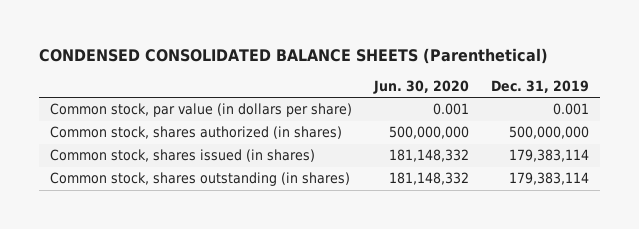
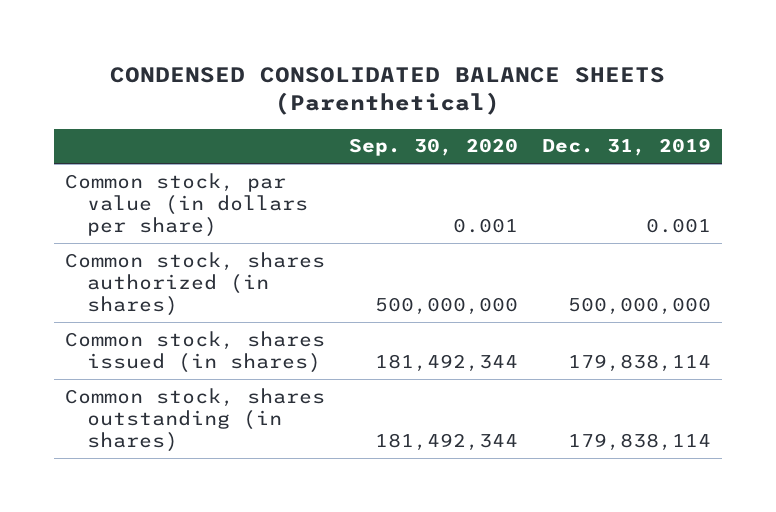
[373,79,470,94] Jun. 30, 2020 -> none
none -> [348,138,518,157] Sep. 30, 2020
[509,149,590,163] 179,383,114 -> [567,353,711,372] 179,838,114
[509,172,590,186] 179,383,114 -> [567,433,711,452] 179,838,114

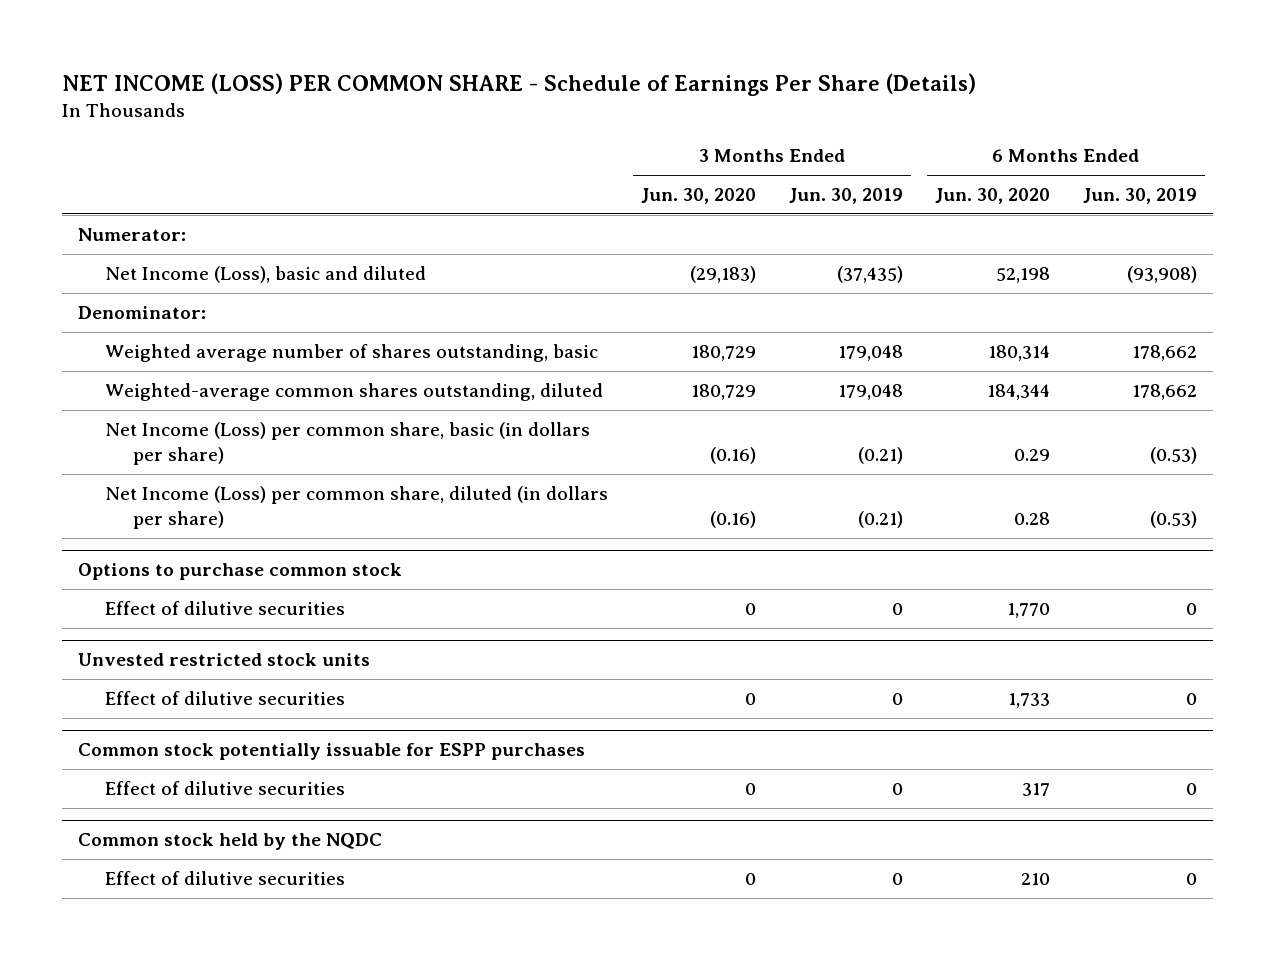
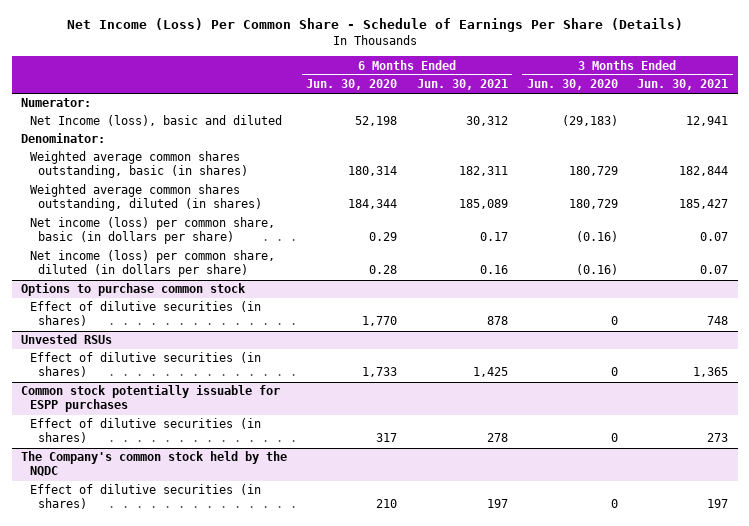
[61,73,976,97] NET INCOME (LOSS) PER COMMON SHARE - Schedule of Earnings Per Share (Details) -> [66,18,683,33] Net Income (Loss) Per Common Share - Schedule of Earnings Per Share (Details)
[788,188,903,205] Jun. 30, 2019 -> none
[1082,188,1197,205] Jun. 30, 2019 -> none
none -> [416,78,508,90] Jun. 30, 2021
none -> [636,78,728,90] Jun. 30, 2021
[105,265,427,283] Net Income (Loss), basic and diluted -> [29,115,282,127] Net Income (loss), basic and diluted
[105,343,599,362] Weighted average number of shares outstanding, basic -> [29,151,249,179] Weighted average common shares outstanding, basic (in shares)
[105,382,604,401] Weighted-average common shares outstanding, diluted -> [29,184,263,212] Weighted average common shares outstanding, diluted (in shares)
[105,421,591,465] Net Income (Loss) per common share, basic (in dollars per share) -> [29,217,275,245] Net income (loss) per common share, basic (in dollars per share)
[105,485,609,529] Net Income (Loss) per common share, diluted (in dollars per share) -> [29,250,275,278] Net income (loss) per common share, diluted (in dollars per share)
[105,600,346,615] Effect of dilutive securities -> [29,301,261,327] Effect of dilutive securities (in shares)
[77,653,370,667] Unvested restricted stock units -> [21,334,113,345] Unvested RSUs
[105,690,346,705] Effect of dilutive securities -> [29,352,261,378] Effect of dilutive securities (in shares)
[105,780,346,795] Effect of dilutive securities -> [29,418,261,444] Effect of dilutive securities (in shares)
[77,833,382,851] Common stock held by the NQDC -> [21,451,288,477] The Company's common stock held by the NQDC
[105,870,346,885] Effect of dilutive securities -> [29,484,261,510] Effect of dilutive securities (in shares)

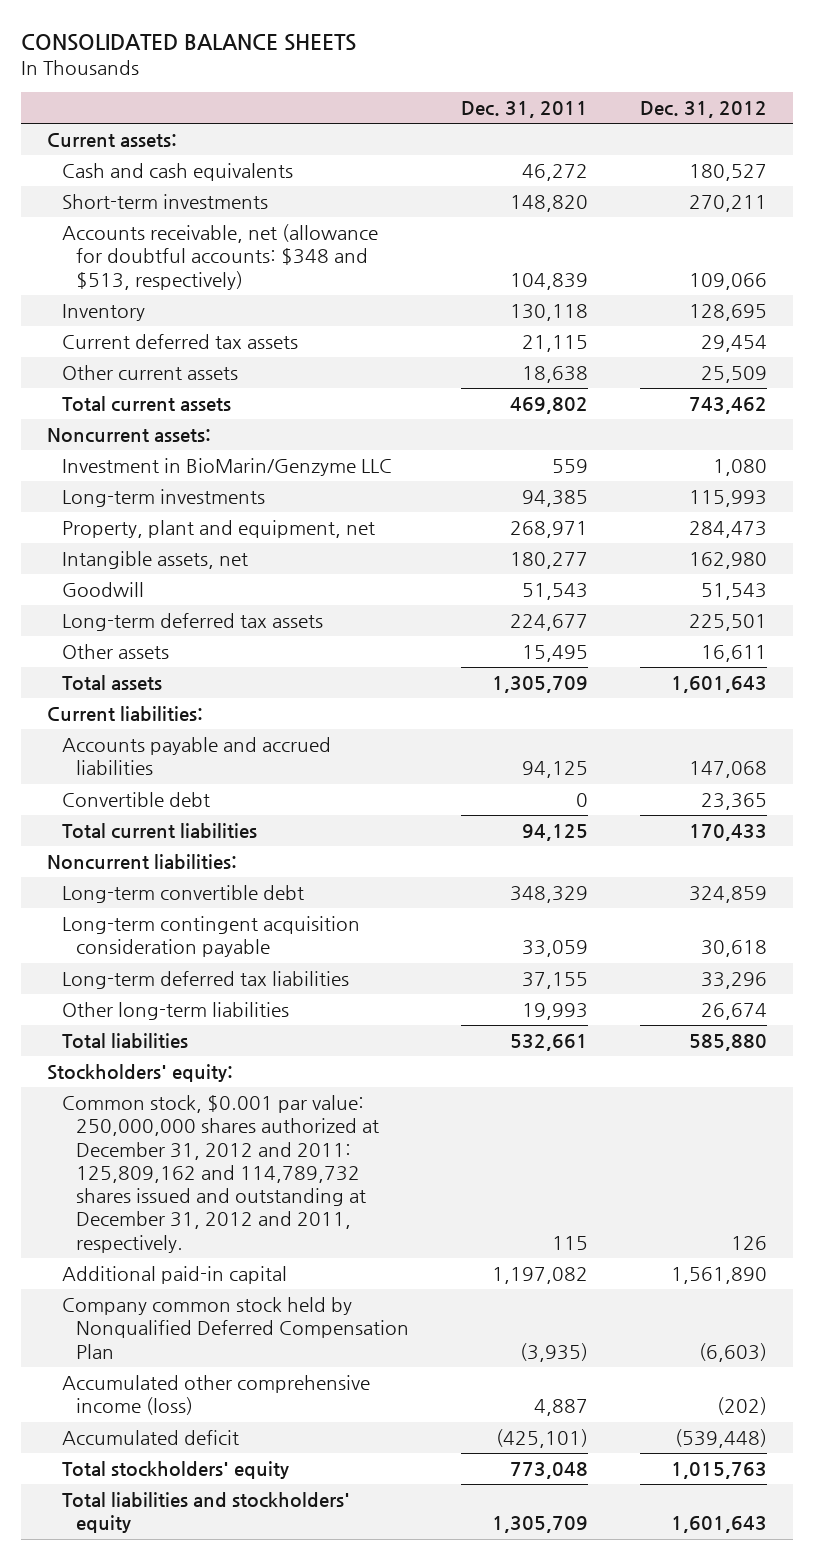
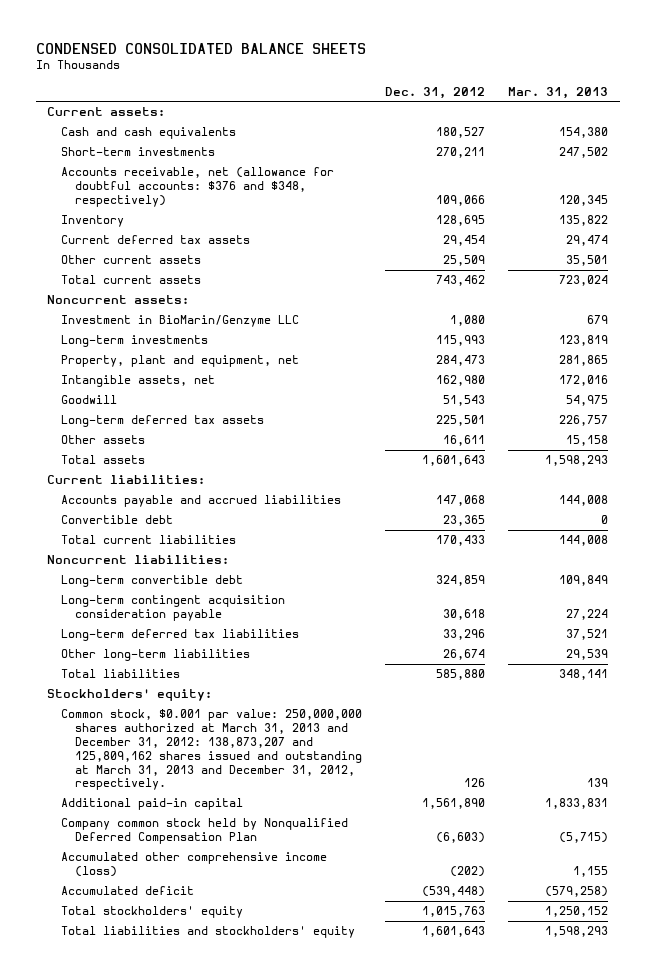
[20,34,356,52] CONSOLIDATED BALANCE SHEETS -> [35,42,366,54] CONDENSED CONSOLIDATED BALANCE SHEETS
[461,101,589,119] Dec. 31, 2011 -> none
none -> [508,86,609,99] Mar. 31, 2013
[61,224,378,290] Accounts receivable, net (allowance for doubtful accounts: $348 and $513, respectively) -> [60,167,334,208] Accounts receivable, net (allowance for doubtful accounts: $376 and $348, respectively)
[61,1095,380,1253] Common stock, $0.001 par value: 250,000,000 shares authorized at December 31, 2012 and 2011: 125,809,162 and 114,789,732 shares issued and outstanding at December 31, 2012 and 2011, respectively. -> [60,709,362,791] Common stock, $0.001 par value: 250,000,000 shares authorized at March 31, 2013 and December 31, 2012: 138,873,207 and 125,809,162 shares issued and outstanding at March 31, 2013 and December 31, 2012, respectively.

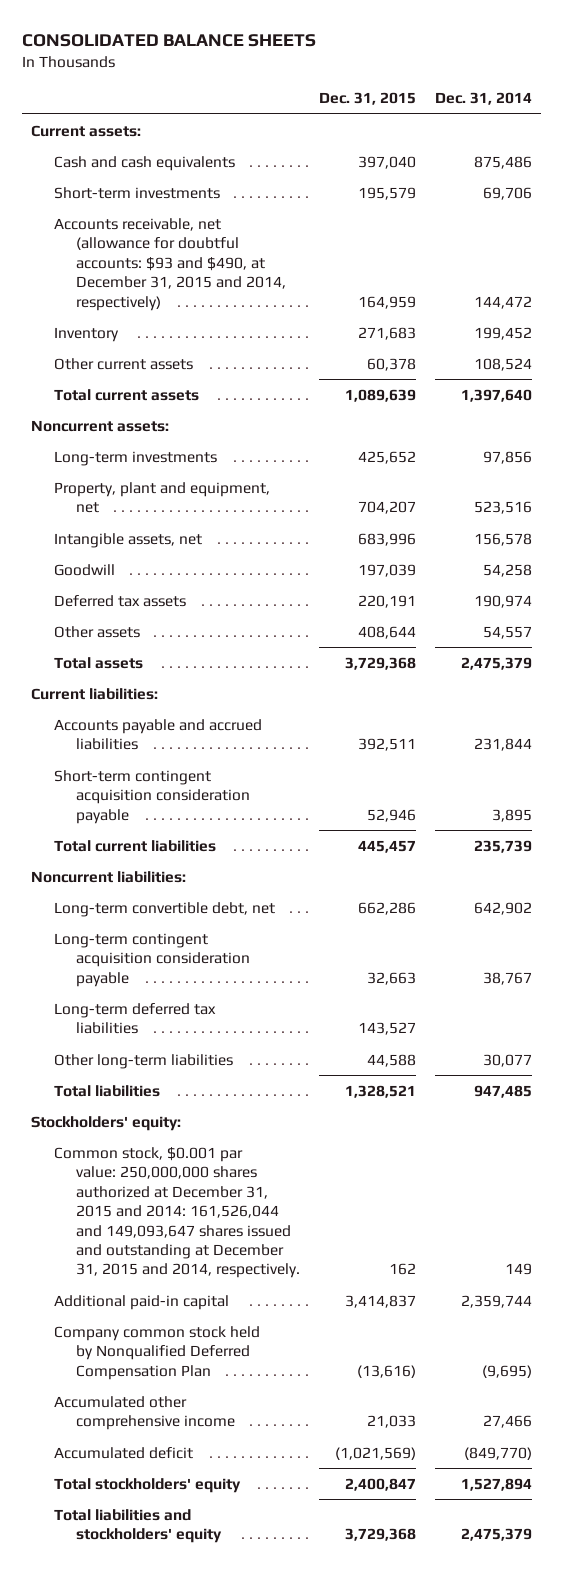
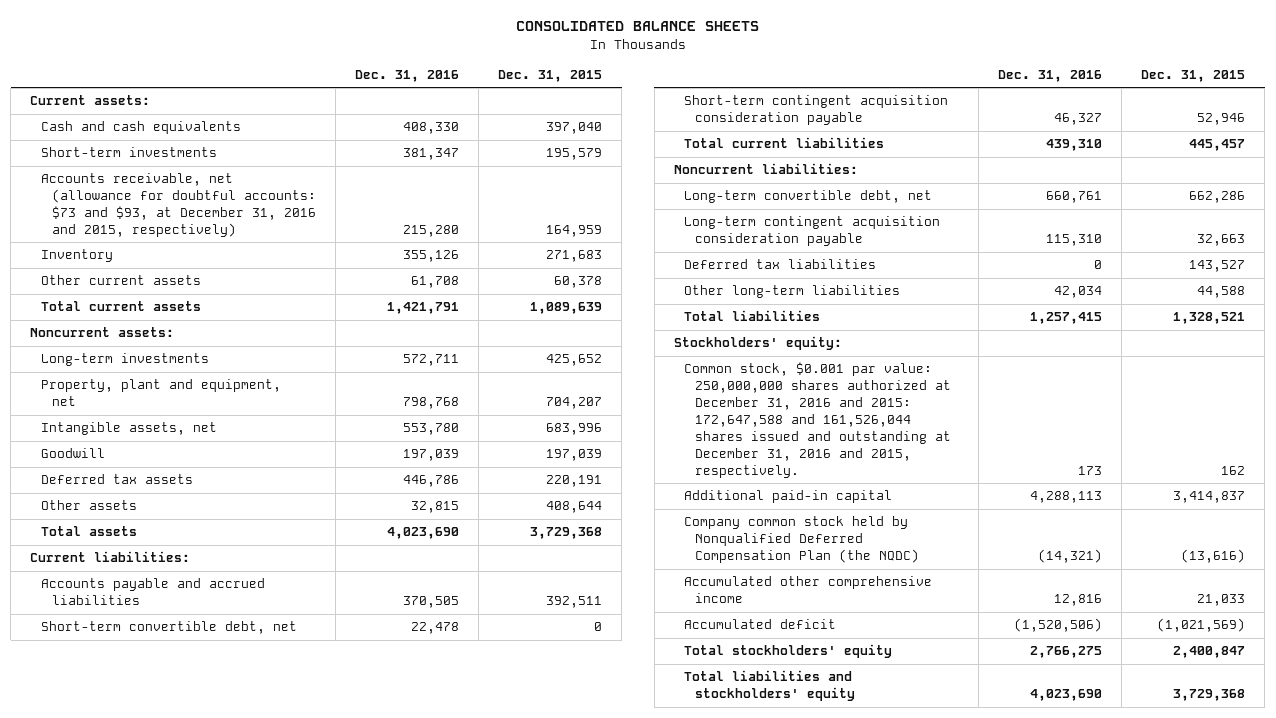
[434,92,532,106] Dec. 31, 2014 -> none
none -> [354,70,459,83] Dec. 31, 2016
[53,217,287,311] Accounts receivable, net (allowance for doubtful accounts: $93 and $490, at December 31, 2015 and 2014, respectively) -> [41,173,316,238] Accounts receivable, net (allowance for doubtful accounts: $73 and $93, at December 31, 2016 and 2015, respectively)
none -> [41,621,298,635] Short-term convertible debt, net
[53,1002,216,1035] Long-term deferred tax liabilities -> [684,259,877,270] Deferred tax liabilities
[53,1146,301,1279] Common stock, $0.001 par value: 250,000,000 shares authorized at December 31, 2015 and 2014: 161,526,044 and 149,093,647 shares issued and outstanding at December 31, 2015 and 2014, respectively. -> [684,362,952,478] Common stock, $0.001 par value: 250,000,000 shares authorized at December 31, 2016 and 2015: 172,647,588 and 161,526,044 shares issued and outstanding at December 31, 2016 and 2015, respectively.
[53,1325,260,1380] Company common stock held by Nonqualified Deferred Compensation Plan -> [684,516,920,564] Company common stock held by Nonqualified Deferred Compensation Plan (the NQDC)

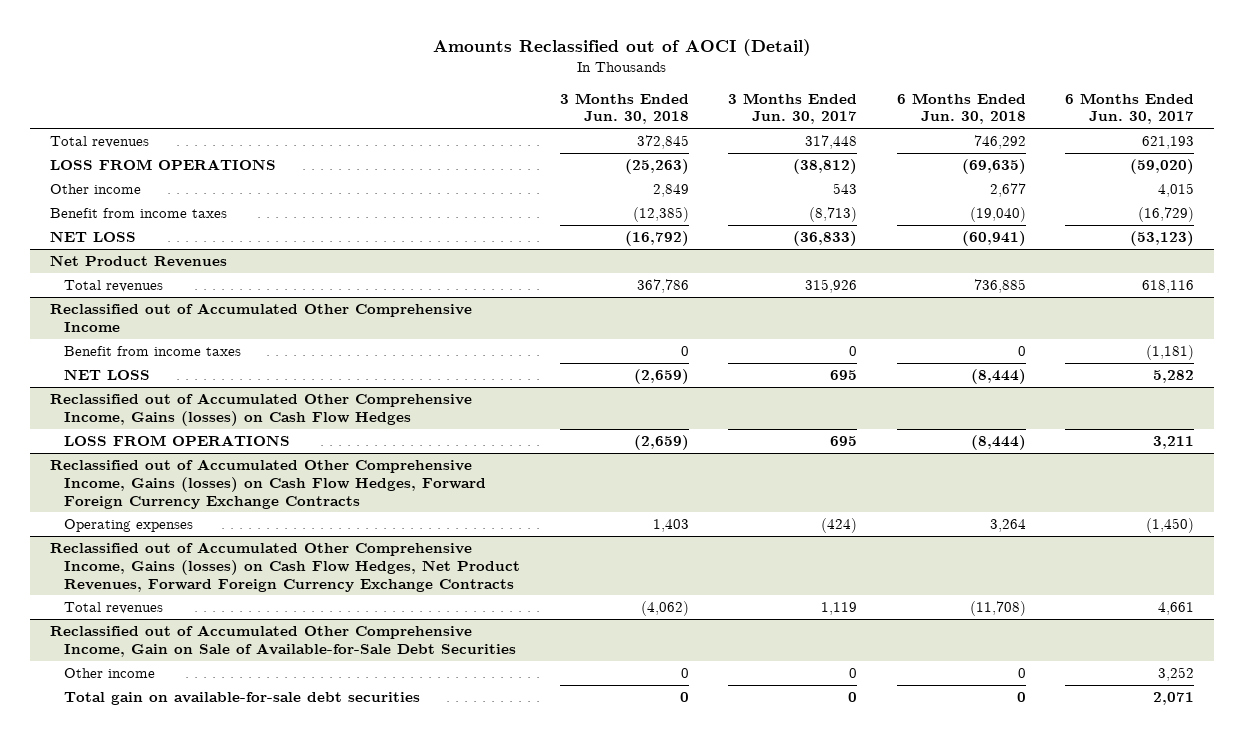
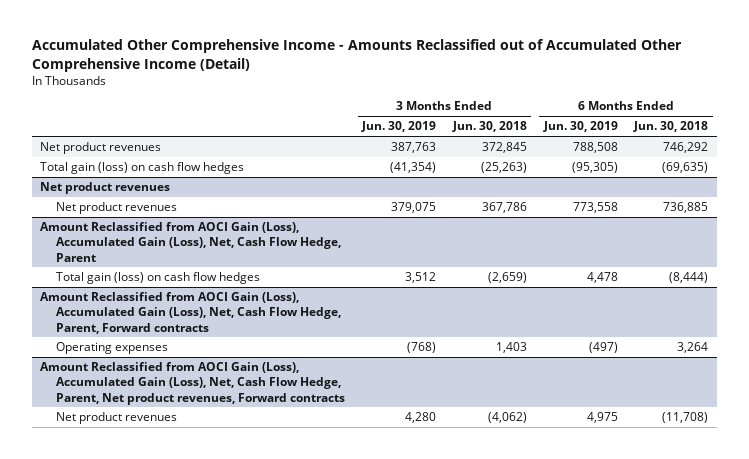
[432,39,811,57] Amounts Reclassified out of AOCI (Detail) -> [32,39,683,72] Accumulated Other Comprehensive Income - Amounts Reclassified out of Accumulated Other Comprehensive Income (Detail)
[728,92,858,125] 3 Months Ended Jun. 30, 2017 -> none
[1065,92,1195,125] 6 Months Ended Jun. 30, 2017 -> none
none -> [360,121,436,133] Jun. 30, 2019
none -> [542,121,618,133] Jun. 30, 2019
[49,183,141,194] Other income -> none
[49,207,227,218] Benefit from income taxes -> none
[49,230,136,242] NET LOSS -> none
[49,302,472,332] Reclassified out of Accumulated Other Comprehensive Income -> none
[64,345,242,356] Benefit from income taxes -> none
[64,368,151,380] NET LOSS -> none
[49,392,472,426] Reclassified out of Accumulated Other Comprehensive Income, Gains (losses) on Cash Flow Hedges -> none
[49,458,487,509] Reclassified out of Accumulated Other Comprehensive Income, Gains (losses) on Cash Flow Hedges, Forward Foreign Currency Exchange Contracts -> none
[49,135,149,148] Total revenues -> [40,142,162,155] Net product revenues
[49,158,276,170] LOSS FROM OPERATIONS -> [40,162,245,175] Total gain (loss) on cash flow hedges
[49,254,227,267] Net Product Revenues -> [40,182,171,195] Net product revenues
[64,279,164,292] Total revenues -> [56,202,178,215] Net product revenues
none -> [40,222,342,262] Amount Reclassified from AOCI Gain (Loss), Accumulated Gain (Loss), Net, Cash Flow Hedge, Parent
[64,434,291,446] LOSS FROM OPERATIONS -> [56,272,261,285] Total gain (loss) on cash flow hedges
none -> [40,292,342,334] Amount Reclassified from AOCI Gain (Loss), Accumulated Gain (Loss), Net, Cash Flow Hedge, Parent, Forward contracts
[49,541,521,592] Reclassified out of Accumulated Other Comprehensive Income, Gains (losses) on Cash Flow Hedges, Net Product Revenues, Forward Foreign Currency Exchange Contracts -> none
[49,624,517,657] Reclassified out of Accumulated Other Comprehensive Income, Gain on Sale of Available-for-Sale Debt Securities -> none
[64,667,156,678] Other income -> none
[64,691,421,705] Total gain on available-for-sale debt securities -> none
none -> [40,362,346,405] Amount Reclassified from AOCI Gain (Loss), Accumulated Gain (Loss), Net, Cash Flow Hedge, Parent, Net product revenues, Forward contracts
[64,601,164,614] Total revenues -> [56,412,178,425] Net product revenues

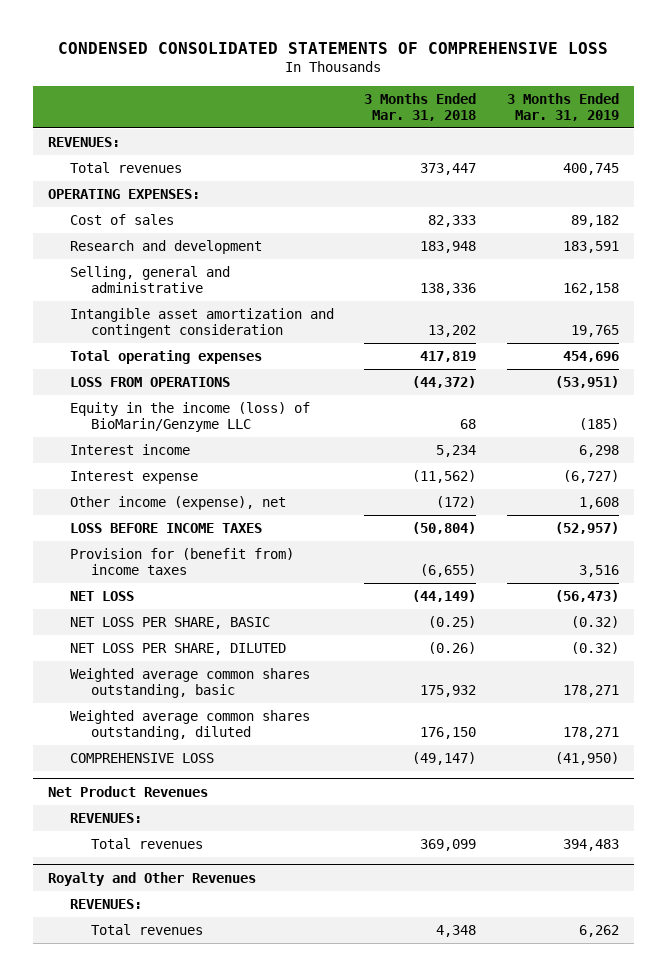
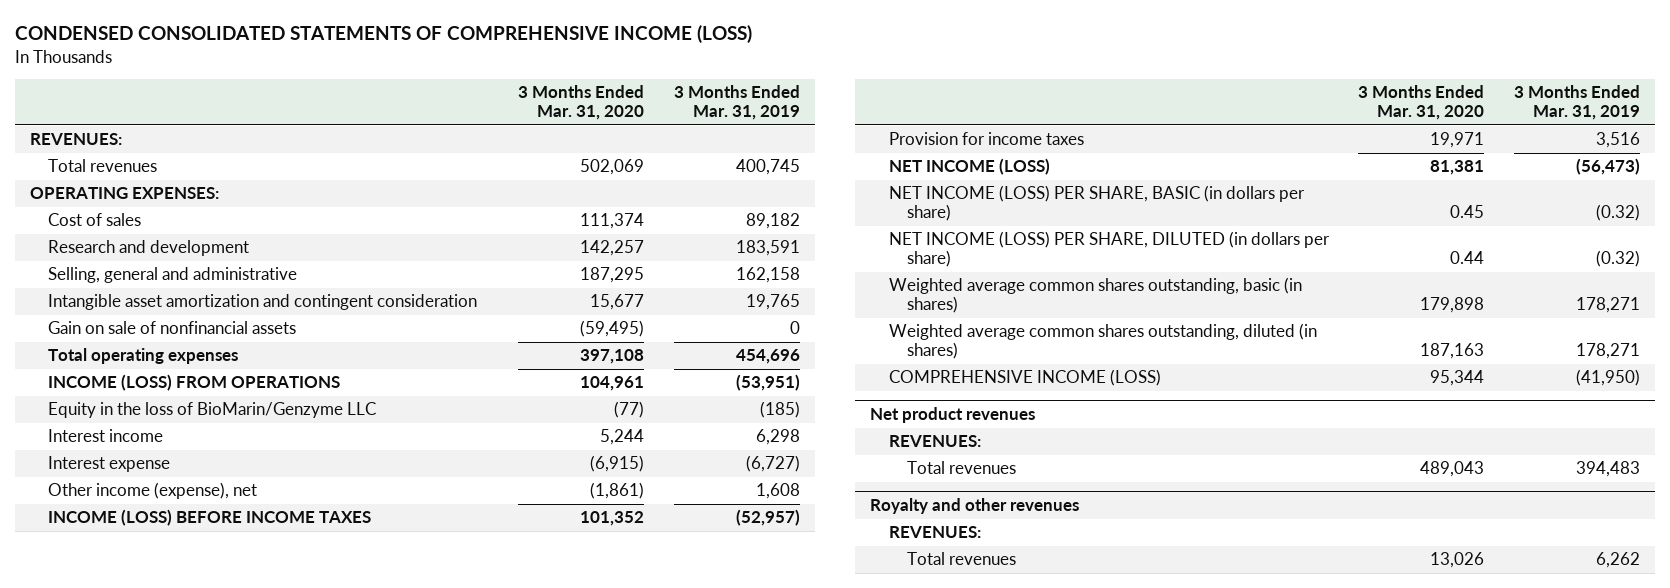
[58,41,609,54] CONDENSED CONSOLIDATED STATEMENTS OF COMPREHENSIVE LOSS -> [15,25,753,44] CONDENSED CONSOLIDATED STATEMENTS OF COMPREHENSIVE INCOME (LOSS)
[364,92,477,121] 3 Months Ended Mar. 31, 2018 -> none
none -> [518,85,645,121] 3 Months Ended Mar. 31, 2020
none -> [48,321,297,335] Gain on sale of nonfinancial assets
[69,377,230,388] LOSS FROM OPERATIONS -> [48,374,341,392] INCOME (LOSS) FROM OPERATIONS
[69,402,310,432] Equity in the income (loss) of BioMarin/Genzyme LLC -> [48,402,377,419] Equity in the loss of BioMarin/Genzyme LLC
[69,523,262,534] LOSS BEFORE INCOME TAXES -> [48,509,372,527] INCOME (LOSS) BEFORE INCOME TAXES
[69,548,294,575] Provision for (benefit from) income taxes -> [888,132,1084,146] Provision for income taxes
[69,591,134,602] NET LOSS -> [888,158,1050,176] NET INCOME (LOSS)
[69,617,270,630] NET LOSS PER SHARE, BASIC -> [888,185,1305,222] NET INCOME (LOSS) PER SHARE, BASIC (in dollars per share)
[69,643,286,656] NET LOSS PER SHARE, DILUTED -> [888,231,1330,268] NET INCOME (LOSS) PER SHARE, DILUTED (in dollars per share)
[69,668,310,698] Weighted average common shares outstanding, basic -> [888,277,1302,314] Weighted average common shares outstanding, basic (in shares)
[69,710,310,740] Weighted average common shares outstanding, diluted -> [888,323,1317,360] Weighted average common shares outstanding, diluted (in shares)
[69,753,214,764] COMPREHENSIVE LOSS -> [888,369,1161,387] COMPREHENSIVE INCOME (LOSS)
[47,786,208,798] Net Product Revenues -> [870,406,1036,423] Net product revenues
[47,872,256,887] Royalty and Other Revenues -> [870,497,1080,514] Royalty and other revenues

